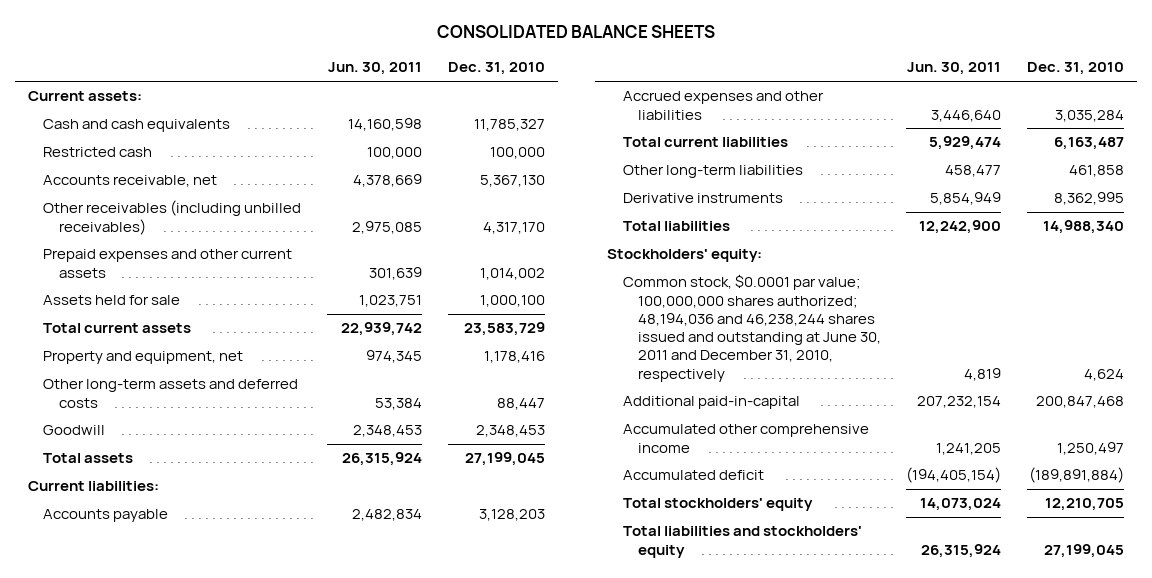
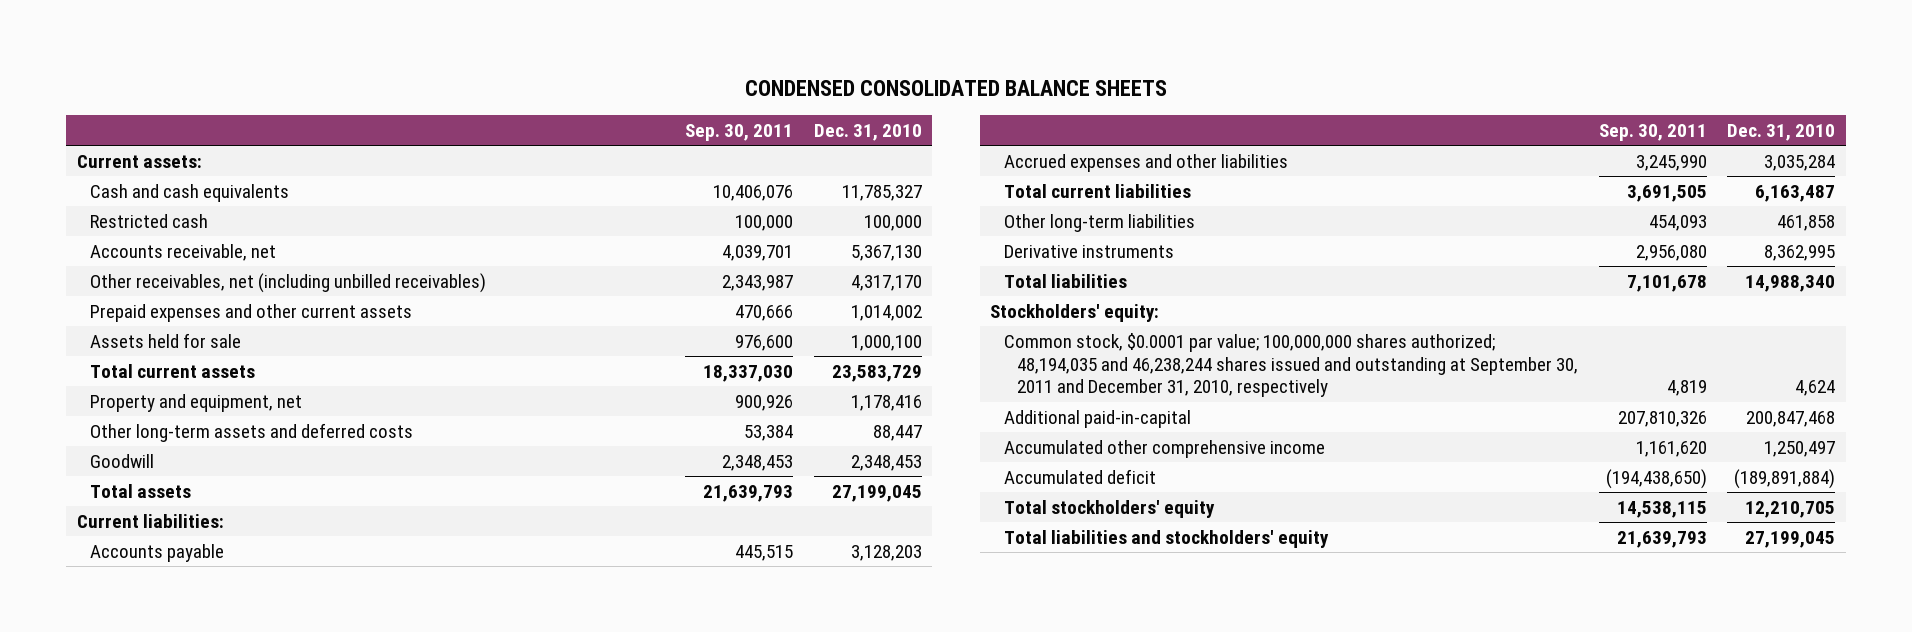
[437,25,716,39] CONSOLIDATED BALANCE SHEETS -> [744,79,1167,96] CONDENSED CONSOLIDATED BALANCE SHEETS
[328,62,423,76] Jun. 30, 2011 -> none
none -> [685,123,794,141] Sep. 30, 2011
[43,200,302,235] Other receivables (including unbilled receivables) -> [90,272,487,293] Other receivables, net (including unbilled receivables)
[622,274,881,382] Common stock, $0.0001 par value; 100,000,000 shares authorized; 48,194,036 and 46,238,244 shares issued and outstanding at June 30, 2011 and December 31, 2010, respectively -> [1003,332,1579,398] Common stock, $0.0001 par value; 100,000,000 shares authorized; 48,194,035 and 46,238,244 shares issued and outstanding at September 30, 2011 and December 31, 2010, respectively

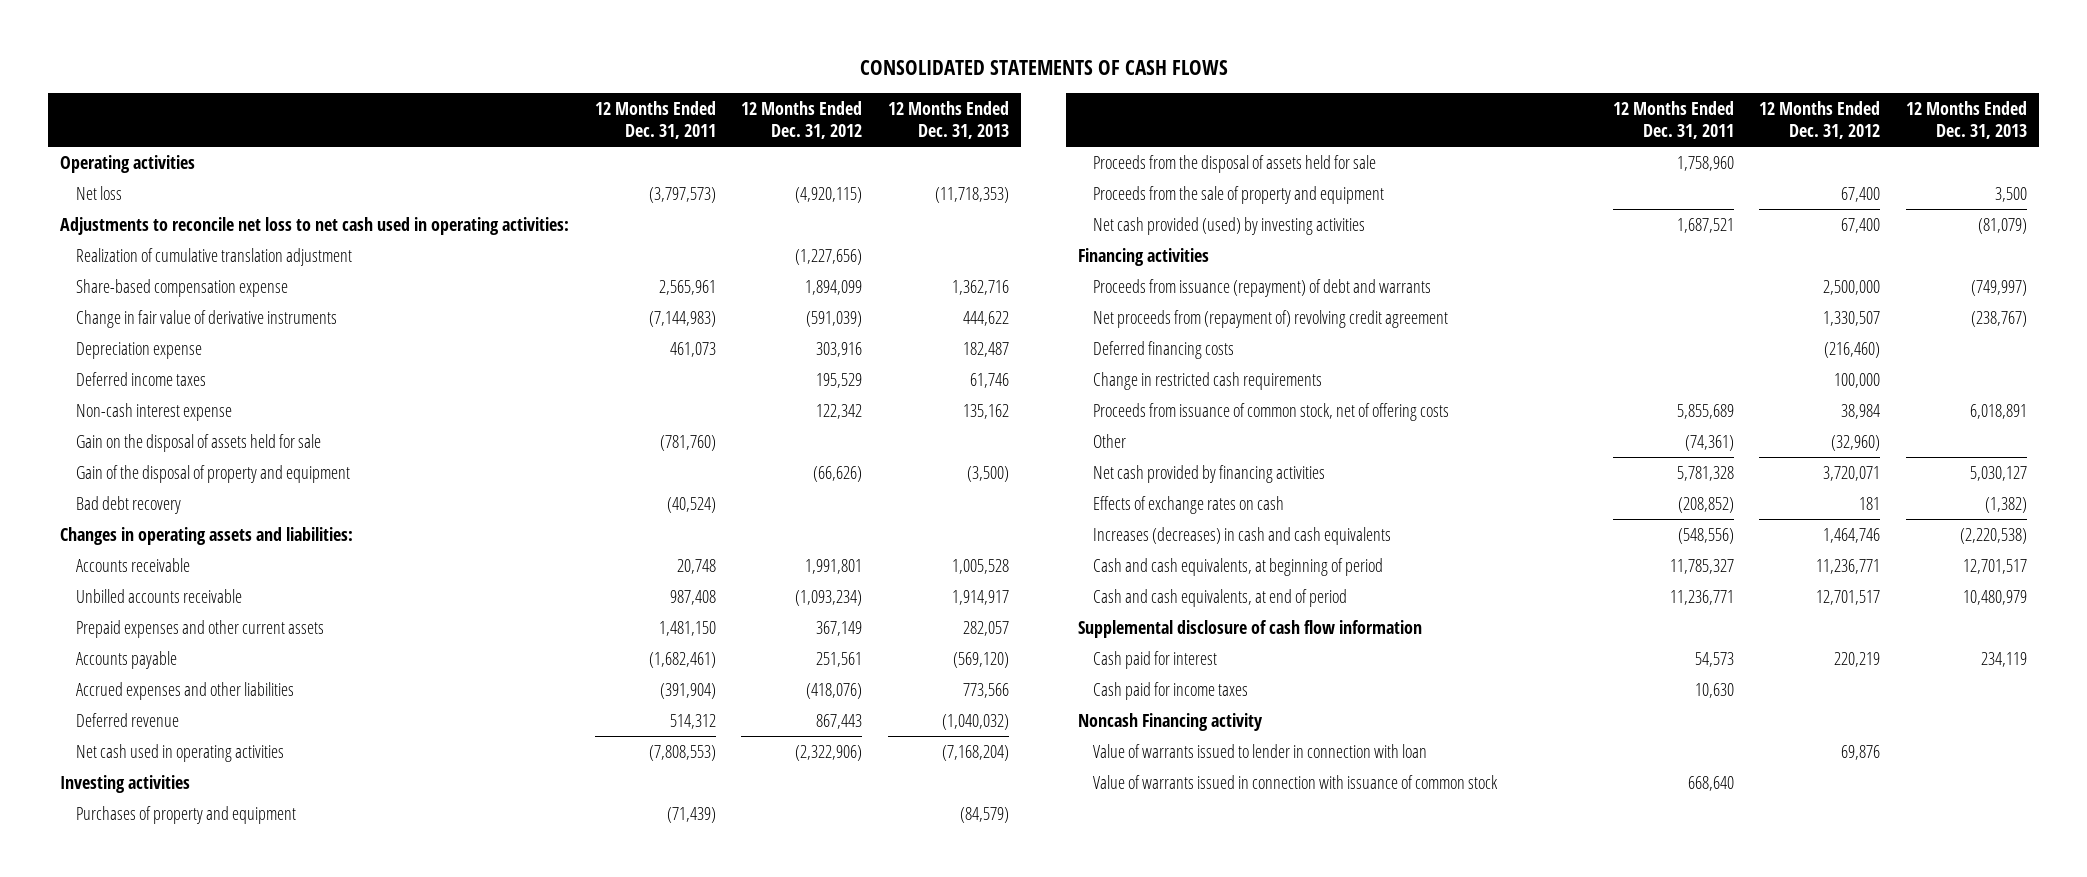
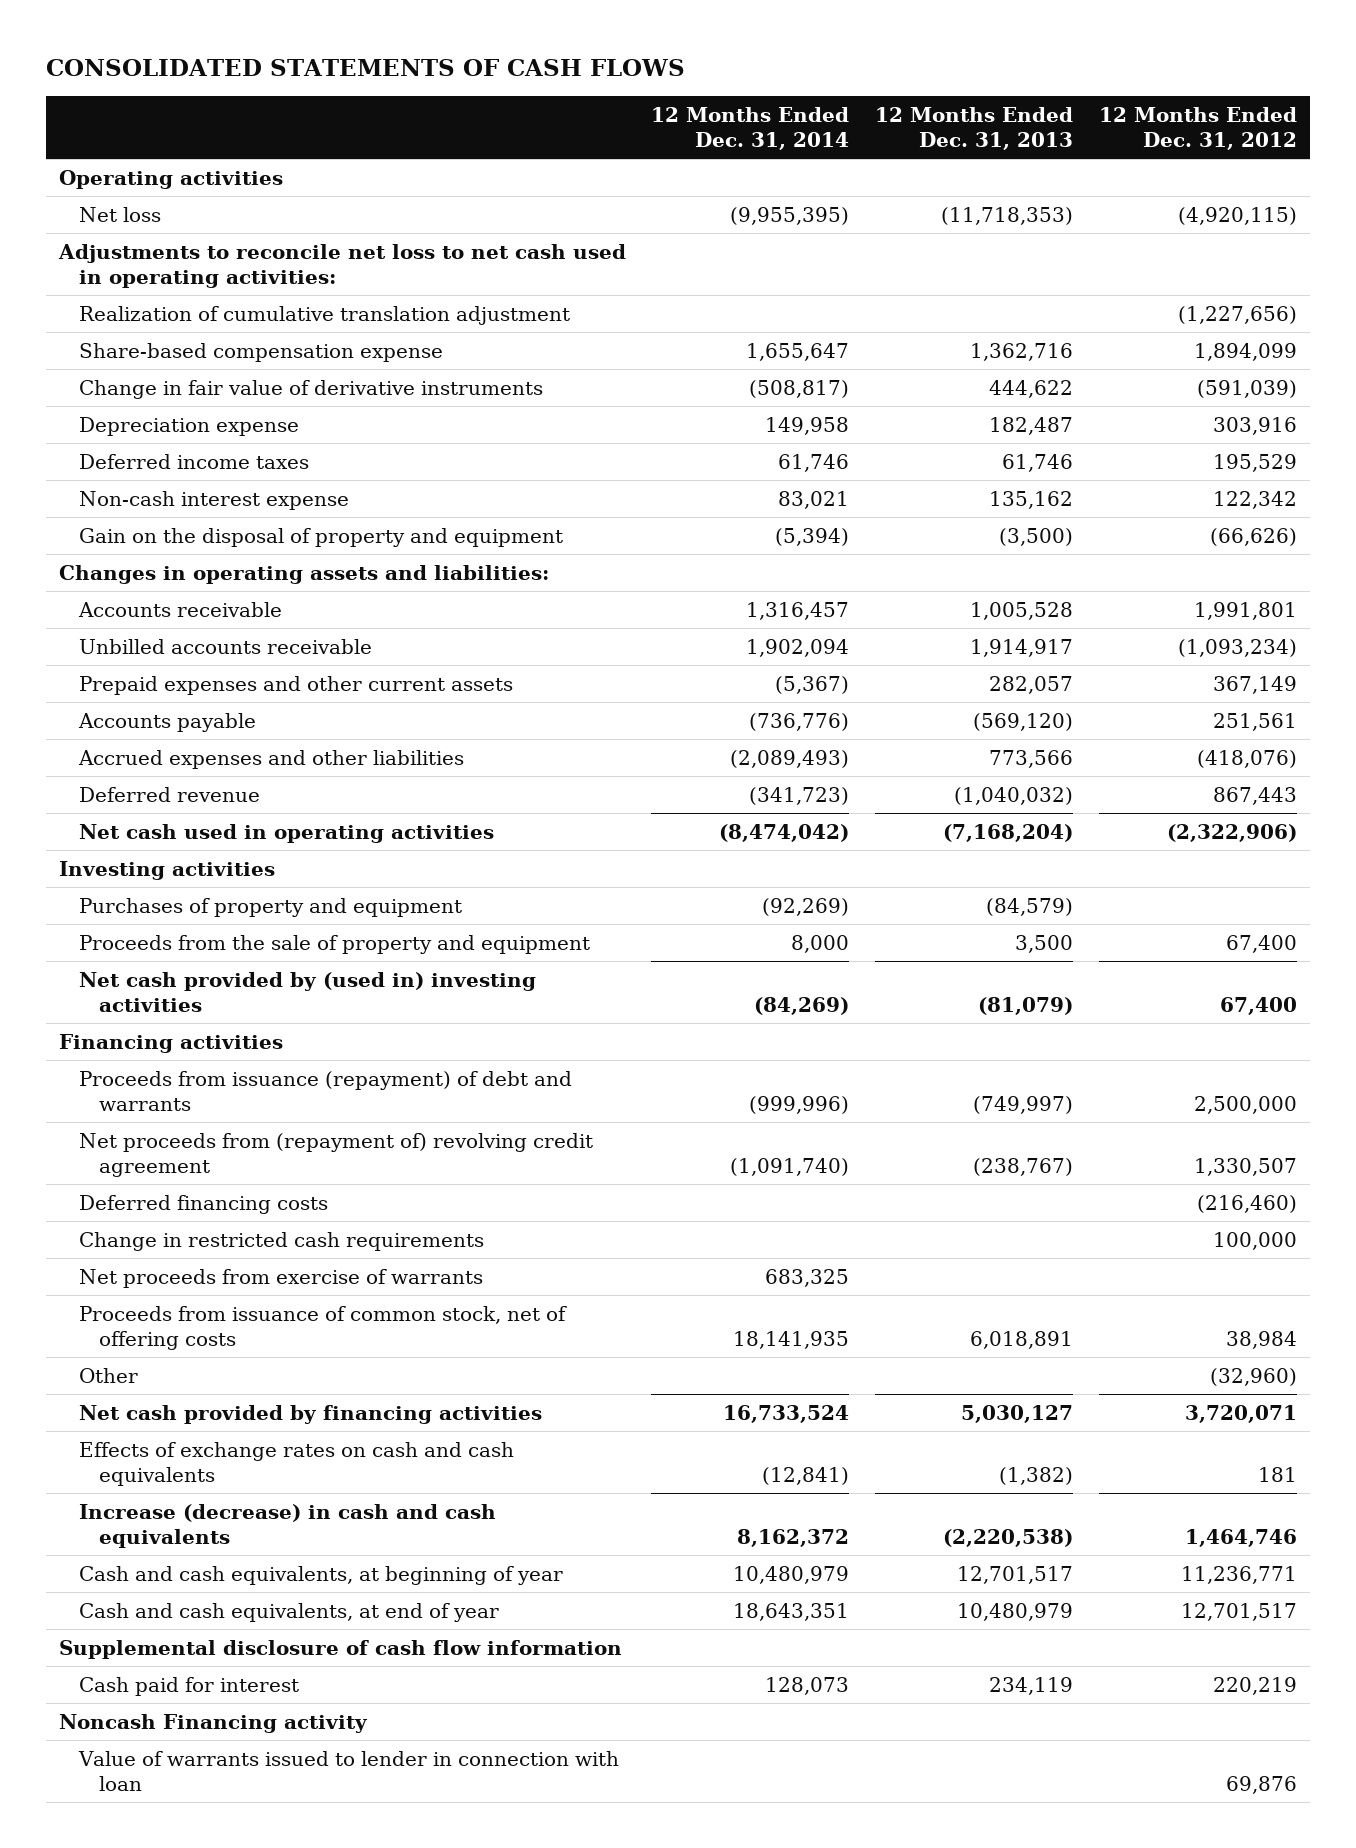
[594,100,716,140] 12 Months Ended Dec. 31, 2011 -> none
none -> [651,106,850,150] 12 Months Ended Dec. 31, 2014
[75,433,321,452] Gain on the disposal of assets held for sale -> none
[75,495,181,514] Bad debt recovery -> none
[75,464,350,483] Gain of the disposal of property and equipment -> [78,527,563,547] Gain on the disposal of property and equipment
[1093,154,1377,173] Proceeds from the disposal of assets held for sale -> none
[1093,216,1366,235] Net cash provided (used) by investing activities -> [78,971,536,1012] Net cash provided by (used in) investing activities
none -> [78,1268,483,1288] Net proceeds from exercise of warrants
[1093,495,1285,514] Effects of exchange rates on cash -> [78,1441,514,1486] Effects of exchange rates on cash and cash equivalents
[1093,526,1392,545] Increases (decreases) in cash and cash equivalents -> [78,1503,496,1548] Increase (decrease) in cash and cash equivalents
[1093,557,1384,576] Cash and cash equivalents, at beginning of period -> [78,1565,563,1585] Cash and cash equivalents, at beginning of year
[1093,588,1348,607] Cash and cash equivalents, at end of period -> [78,1602,499,1622] Cash and cash equivalents, at end of year
[1093,681,1249,700] Cash paid for income taxes -> none
[1093,774,1499,789] Value of warrants issued in connection with issuance of common stock -> none

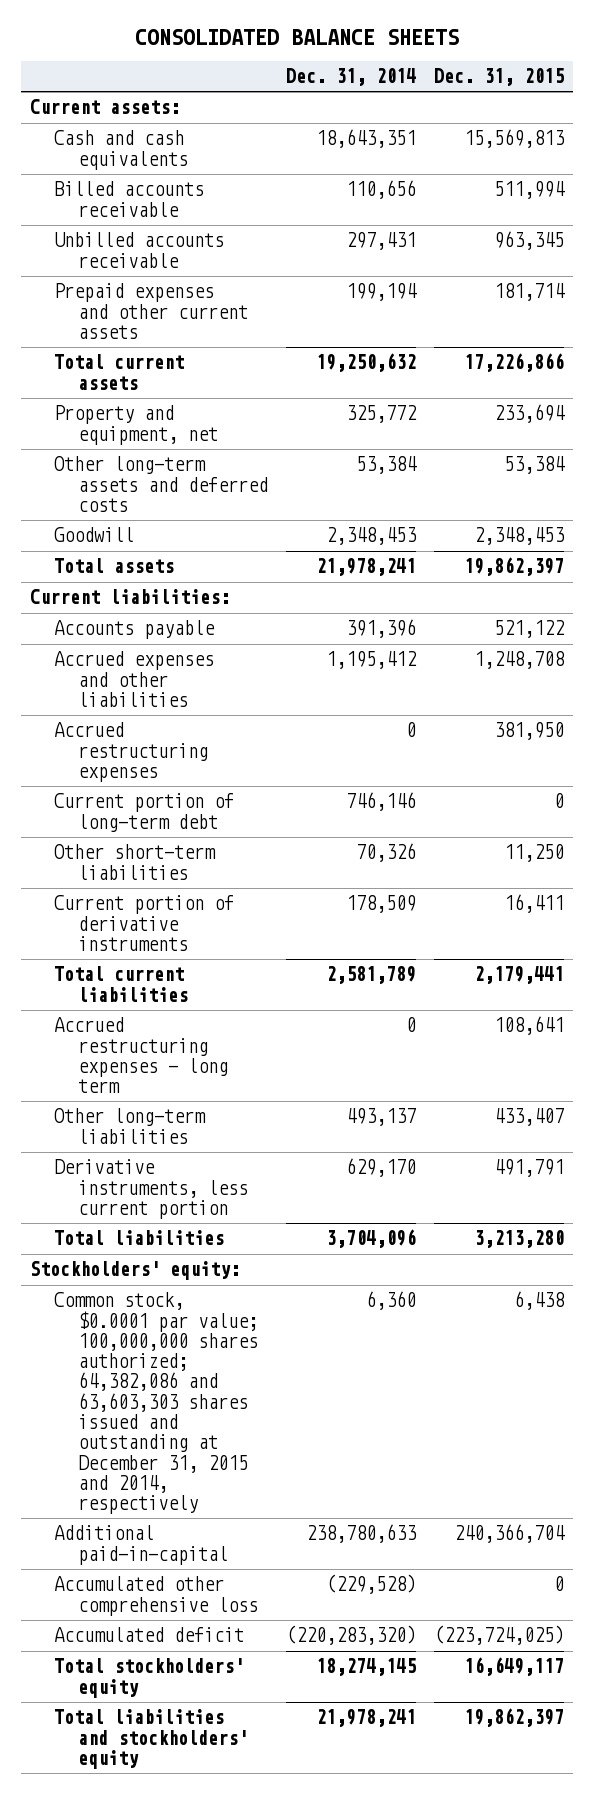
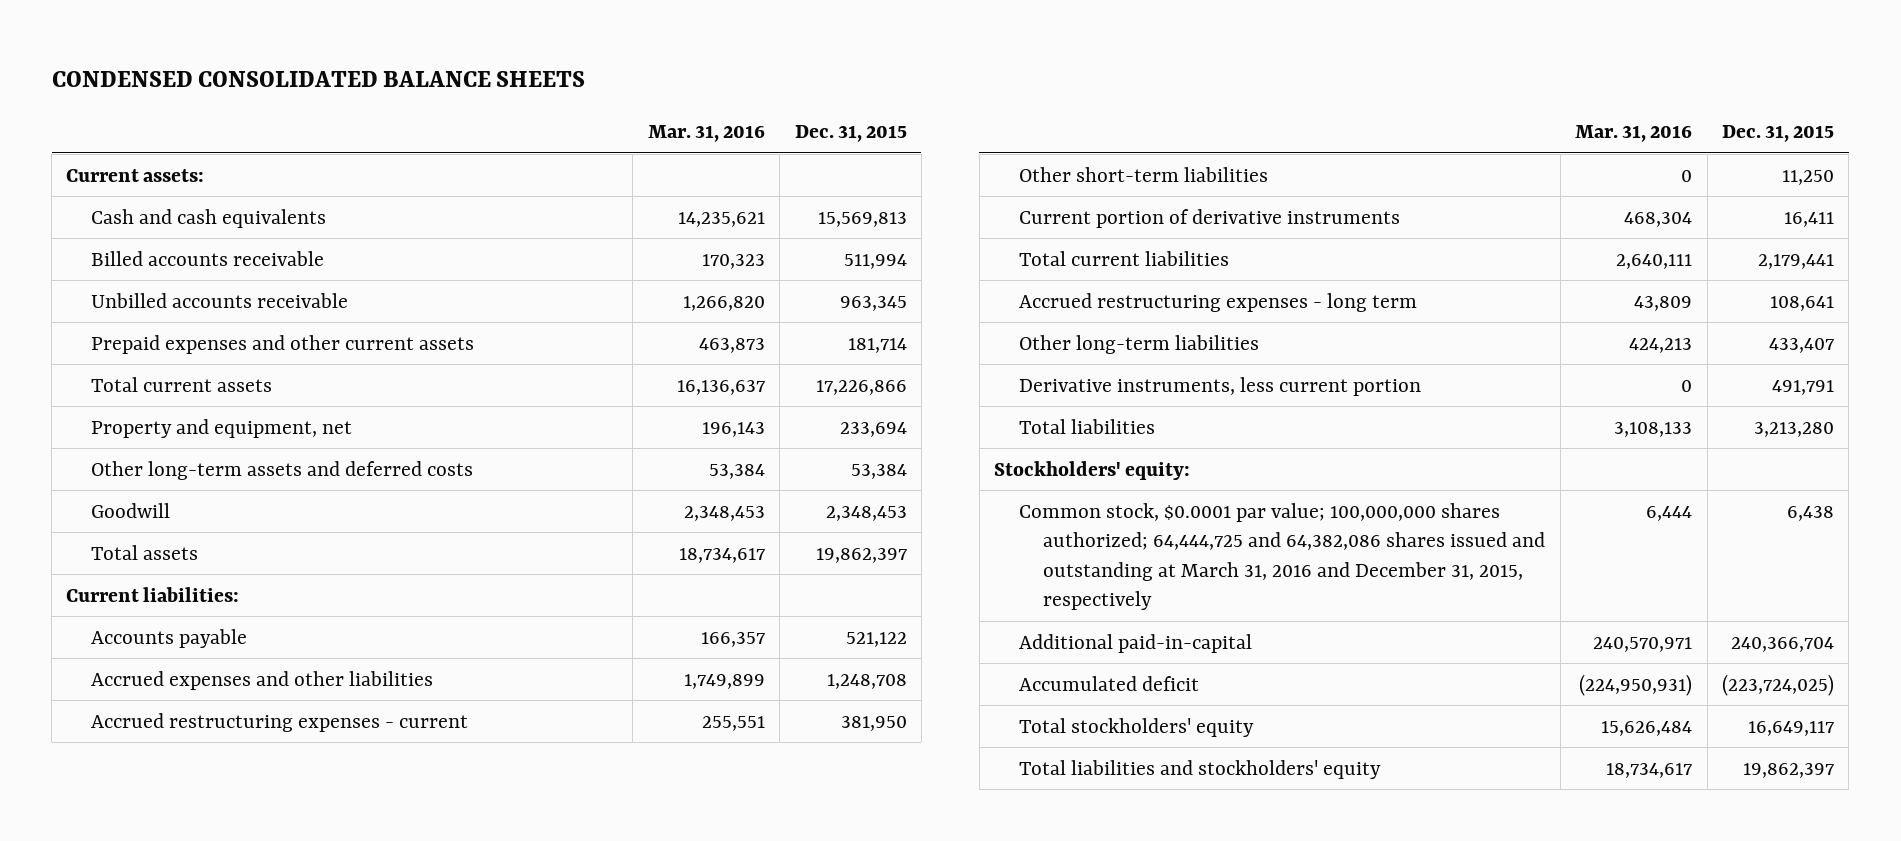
[135,29,460,46] CONSOLIDATED BALANCE SHEETS -> [51,71,585,88] CONDENSED CONSOLIDATED BALANCE SHEETS
[285,68,416,87] Dec. 31, 2014 -> none
none -> [647,125,765,143] Mar. 31, 2016
[53,793,234,832] Current portion of long-term debt -> none
[53,722,208,782] Accrued restructuring expenses -> [91,712,469,732] Accrued restructuring expenses - current
[53,1292,258,1515] Common stock, $0.0001 par value; 100,000,000 shares authorized; 64,382,086 and 63,603,303 shares issued and outstanding at December 31, 2015 and 2014, respectively -> [1018,502,1546,611] Common stock, $0.0001 par value; 100,000,000 shares authorized; 64,444,725 and 64,382,086 shares issued and outstanding at March 31, 2016 and December 31, 2015, respectively
[53,1576,258,1616] Accumulated other comprehensive loss -> none

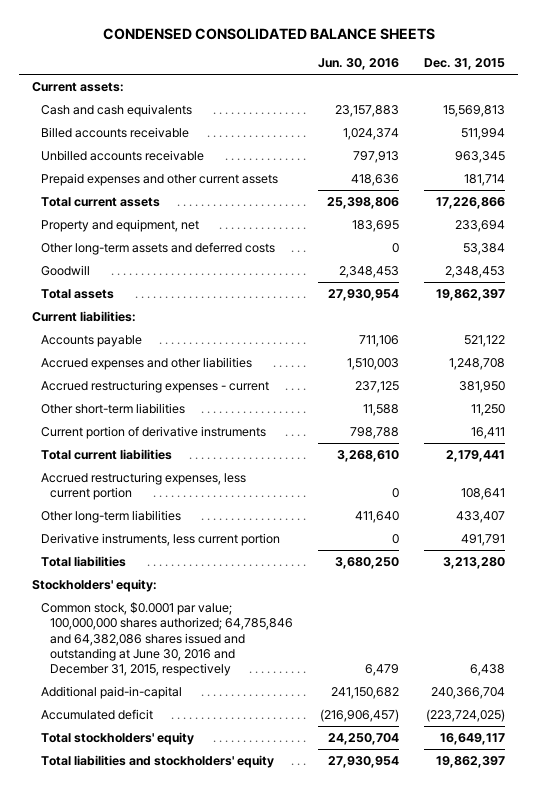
[647,125,765,143] Mar. 31, 2016 -> none
none -> [318,58,400,71] Jun. 30, 2016
[1018,292,1417,312] Accrued restructuring expenses - long term -> [40,472,246,501] Accrued restructuring expenses, less current portion
[1018,502,1546,611] Common stock, $0.0001 par value; 100,000,000 shares authorized; 64,444,725 and 64,382,086 shares issued and outstanding at March 31, 2016 and December 31, 2015, respectively -> [40,602,293,677] Common stock, $0.0001 par value; 100,000,000 shares authorized; 64,785,846 and 64,382,086 shares issued and outstanding at June 30, 2016 and December 31, 2015, respectively

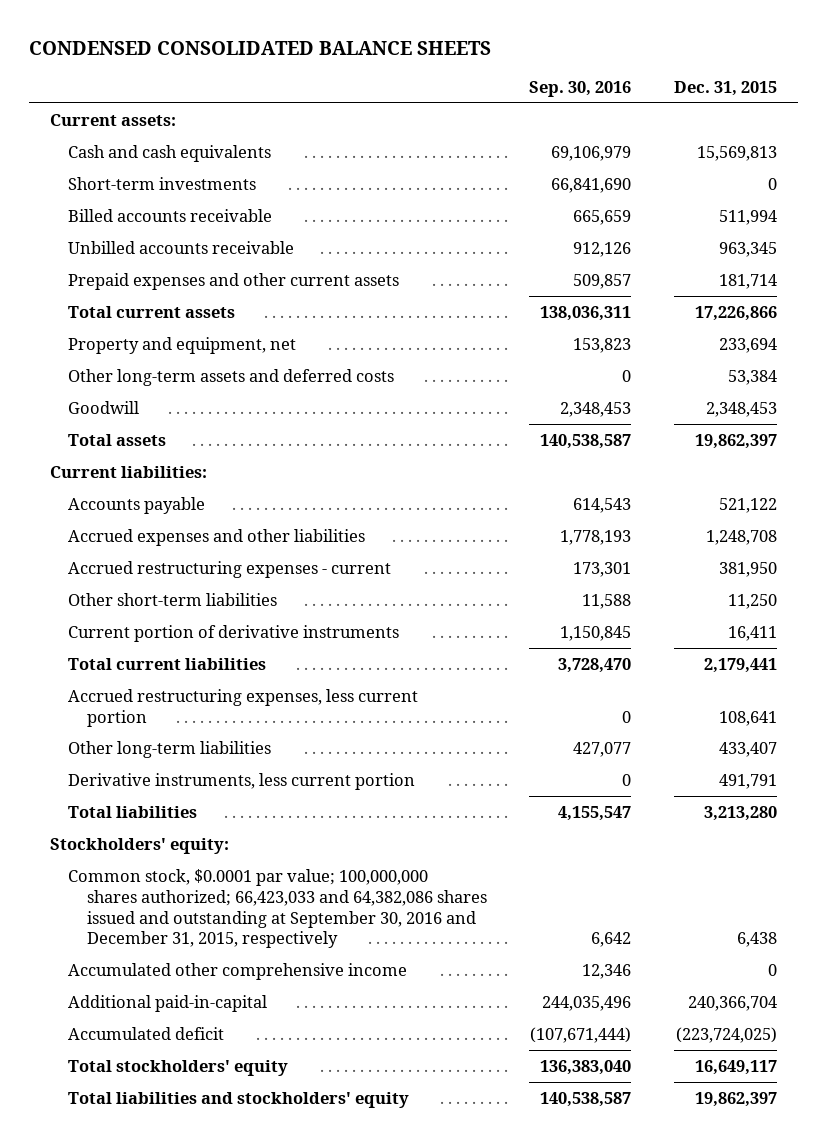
[318,58,400,71] Jun. 30, 2016 -> none
none -> [529,81,632,98] Sep. 30, 2016
none -> [68,176,257,190] Short-term investments
[40,602,293,677] Common stock, $0.0001 par value; 100,000,000 shares authorized; 64,785,846 and 64,382,086 shares issued and outstanding at June 30, 2016 and December 31, 2015, respectively -> [68,868,487,949] Common stock, $0.0001 par value; 100,000,000 shares authorized; 66,423,033 and 64,382,086 shares issued and outstanding at September 30, 2016 and December 31, 2015, respectively
none -> [68,962,408,980] Accumulated other comprehensive income

